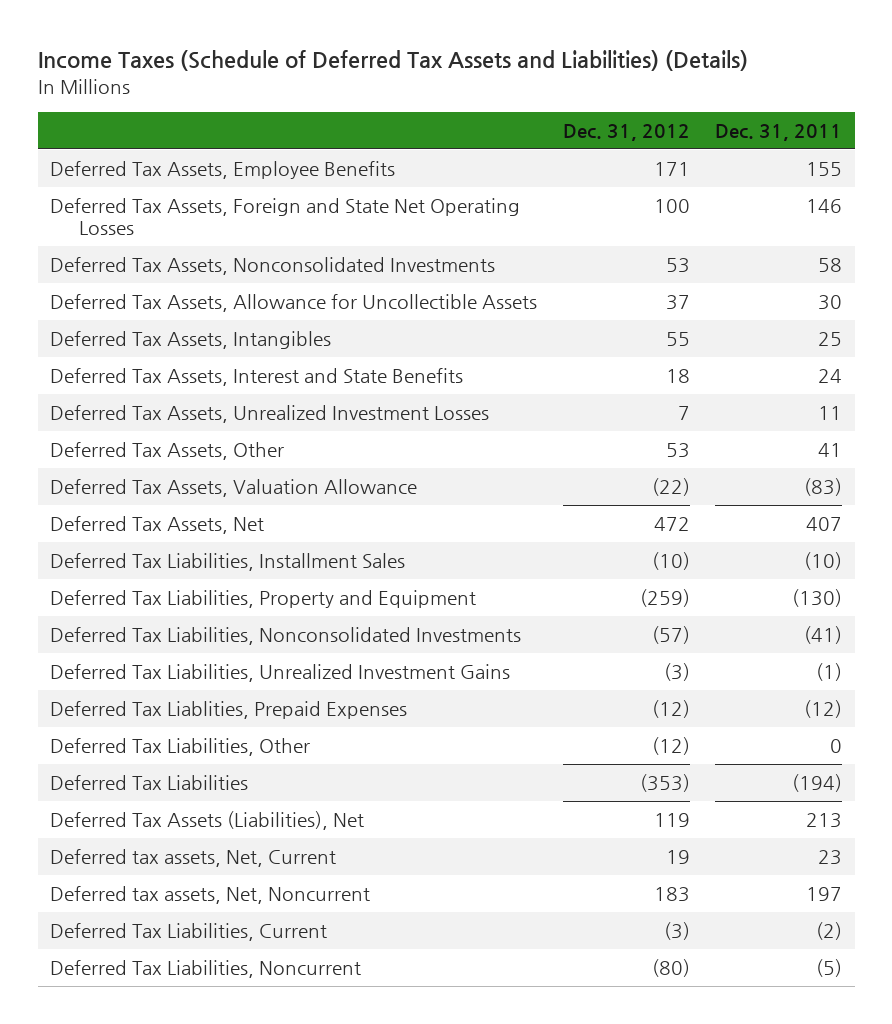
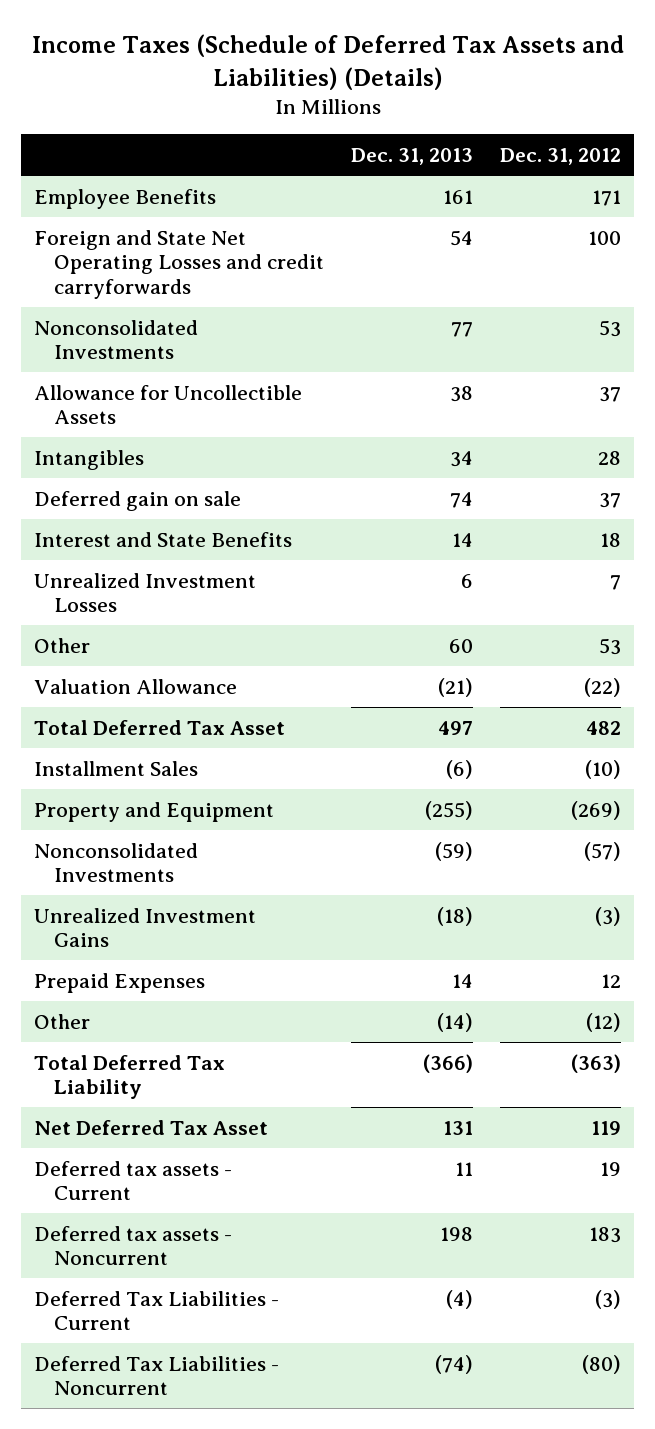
[715,123,843,141] Dec. 31, 2011 -> none
none -> [350,147,473,165] Dec. 31, 2013
[50,701,408,720] Deferred Tax Liablities, Prepaid Expenses -> none
[50,161,396,180] Deferred Tax Assets, Employee Benefits -> [34,188,217,209] Employee Benefits
[50,198,521,236] Deferred Tax Assets, Foreign and State Net Operating Losses -> [34,229,324,299] Foreign and State Net Operating Losses and credit carryforwards
[50,257,496,276] Deferred Tax Assets, Nonconsolidated Investments -> [34,319,199,360] Nonconsolidated Investments
[50,294,538,313] Deferred Tax Assets, Allowance for Uncollectible Assets -> [34,384,303,425] Allowance for Uncollectible Assets
[50,331,332,350] Deferred Tax Assets, Intangibles -> [34,449,145,470] Intangibles
[665,332,690,347] 55 -> [597,450,621,465] 28
none -> [34,490,242,511] Deferred gain on sale
[50,368,464,387] Deferred Tax Assets, Interest and State Benefits -> [34,531,293,547] Interest and State Benefits
[50,405,490,424] Deferred Tax Assets, Unrealized Investment Losses -> [34,572,257,613] Unrealized Investment Losses
[50,442,285,461] Deferred Tax Assets, Other -> [34,637,91,653] Other
[50,479,418,498] Deferred Tax Assets, Valuation Allowance -> [34,678,238,694] Valuation Allowance
[50,516,265,535] Deferred Tax Assets, Net -> [34,719,286,735] Total Deferred Tax Asset
[653,517,690,532] 472 -> [585,720,621,735] 482
[50,553,406,572] Deferred Tax Liabilities, Installment Sales -> [34,760,199,776] Installment Sales
[50,590,477,609] Deferred Tax Liabilities, Property and Equipment -> [34,801,275,822] Property and Equipment
[639,589,690,608] (259) -> [570,800,621,820] (269)
[50,627,522,646] Deferred Tax Liabilities, Nonconsolidated Investments -> [34,842,199,883] Nonconsolidated Investments
[50,664,511,683] Deferred Tax Liabilities, Unrealized Investment Gains -> [34,907,257,948] Unrealized Investment Gains
none -> [34,972,206,993] Prepaid Expenses
[50,738,311,757] Deferred Tax Liabilities, Other -> [34,1013,91,1029] Other
[50,775,249,791] Deferred Tax Liabilities -> [34,1054,226,1100] Total Deferred Tax Liability
[639,774,690,793] (353) -> [570,1053,621,1073] (363)
[50,811,365,831] Deferred Tax Assets (Liabilities), Net -> [34,1119,269,1135] Net Deferred Tax Asset
[50,849,337,868] Deferred tax assets, Net, Current -> [34,1160,233,1201] Deferred tax assets - Current
[50,886,371,905] Deferred tax assets, Net, Noncurrent -> [34,1225,233,1266] Deferred tax assets - Noncurrent
[50,923,328,942] Deferred Tax Liabilities, Current -> [34,1290,280,1331] Deferred Tax Liabilities - Current
[50,960,362,979] Deferred Tax Liabilities, Noncurrent -> [34,1355,280,1396] Deferred Tax Liabilities - Noncurrent

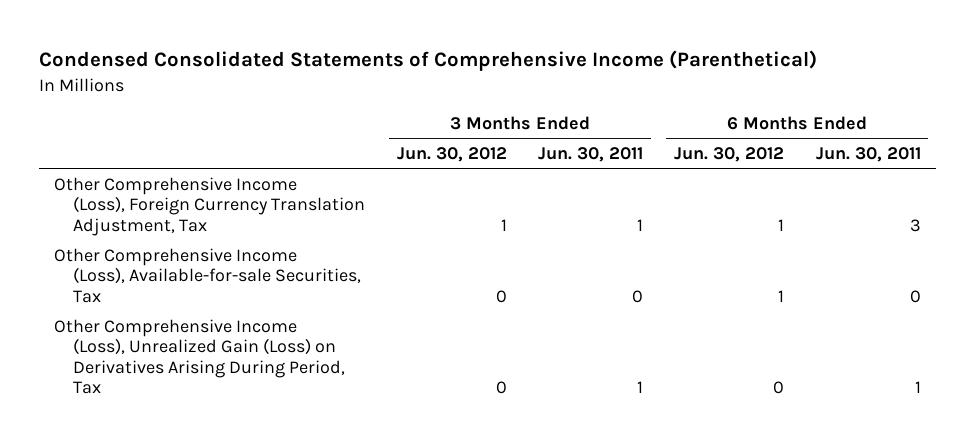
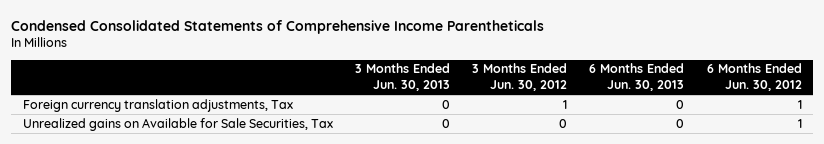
[38,50,817,72] Condensed Consolidated Statements of Comprehensive Income (Parenthetical) -> [11,19,545,34] Condensed Consolidated Statements of Comprehensive Income Parentheticals
[537,146,643,162] Jun. 30, 2011 -> none
[815,146,921,162] Jun. 30, 2011 -> none
none -> [354,63,450,92] 3 Months Ended Jun. 30, 2013
none -> [589,63,685,92] 6 Months Ended Jun. 30, 2013
[54,318,346,395] Other Comprehensive Income (Loss), Unrealized Gain (Loss) on Derivatives Arising During Period, Tax -> none
[54,176,366,236] Other Comprehensive Income (Loss), Foreign Currency Translation Adjustment, Tax -> [22,98,293,112] Foreign currency translation adjustments, Tax
[54,247,362,303] Other Comprehensive Income (Loss), Available-for-sale Securities, Tax -> [22,117,333,131] Unrealized gains on Available for Sale Securities, Tax

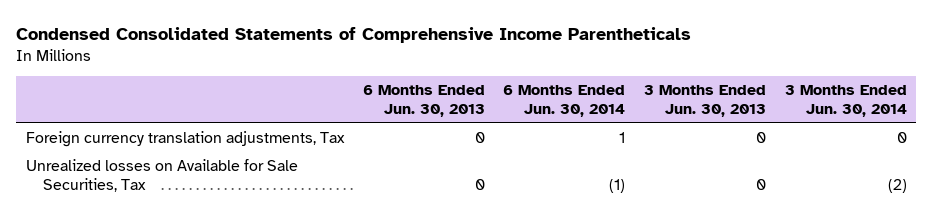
[472,63,568,92] 3 Months Ended Jun. 30, 2012 -> none
[706,63,802,92] 6 Months Ended Jun. 30, 2012 -> none
none -> [503,85,626,117] 6 Months Ended Jun. 30, 2014
none -> [784,85,907,117] 3 Months Ended Jun. 30, 2014
[22,117,333,131] Unrealized gains on Available for Sale Securities, Tax -> [25,159,298,192] Unrealized losses on Available for Sale Securities, Tax

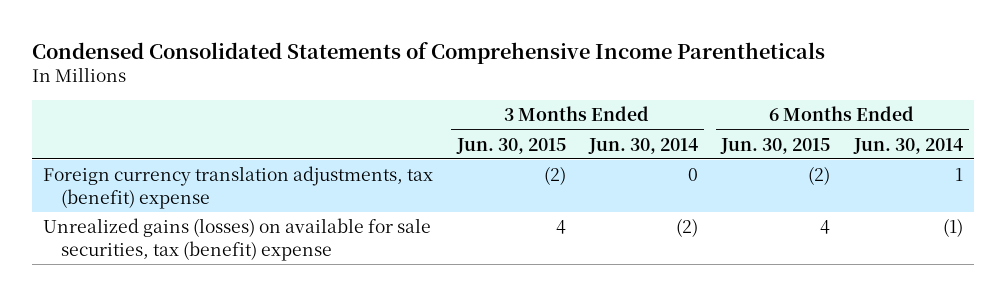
[362,85,485,117] 6 Months Ended Jun. 30, 2013 -> none
[644,85,767,117] 3 Months Ended Jun. 30, 2013 -> none
none -> [455,137,566,154] Jun. 30, 2015
none -> [720,137,831,154] Jun. 30, 2015
[25,131,345,148] Foreign currency translation adjustments, Tax -> [43,166,434,209] Foreign currency translation adjustments, tax (benefit) expense
[25,159,298,192] Unrealized losses on Available for Sale Securities, Tax -> [43,218,432,261] Unrealized gains (losses) on available for sale securities, tax (benefit) expense

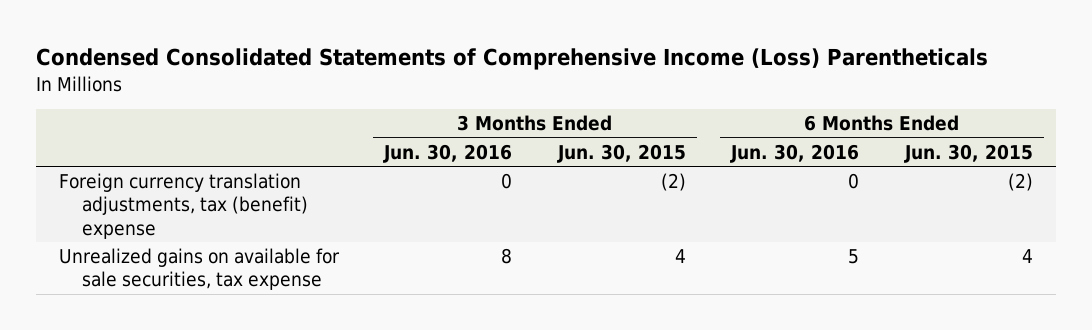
[31,41,825,64] Condensed Consolidated Statements of Comprehensive Income Parentheticals -> [36,48,989,71] Condensed Consolidated Statements of Comprehensive Income (Loss) Parentheticals
[587,137,698,154] Jun. 30, 2014 -> none
[852,137,963,154] Jun. 30, 2014 -> none
none -> [383,143,513,163] Jun. 30, 2016
none -> [730,143,860,163] Jun. 30, 2016
[43,218,432,261] Unrealized gains (losses) on available for sale securities, tax (benefit) expense -> [58,248,340,291] Unrealized gains on available for sale securities, tax expense

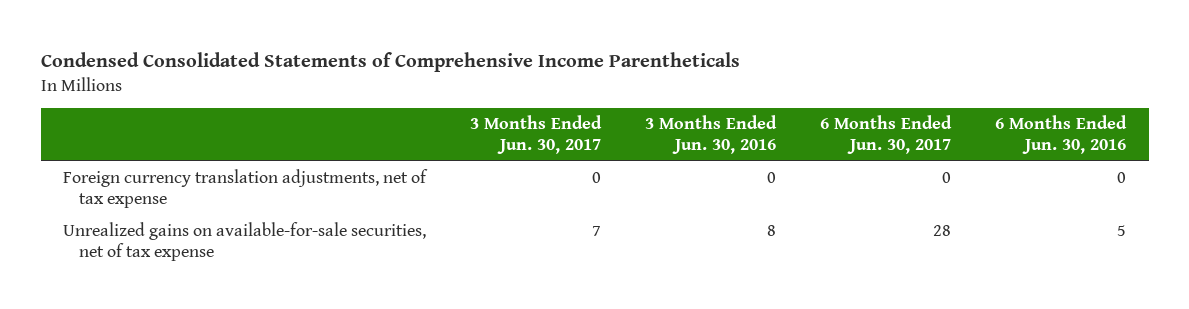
[36,48,989,71] Condensed Consolidated Statements of Comprehensive Income (Loss) Parentheticals -> [40,52,740,73] Condensed Consolidated Statements of Comprehensive Income Parentheticals
[556,143,686,163] Jun. 30, 2015 -> none
[903,143,1033,163] Jun. 30, 2015 -> none
none -> [469,115,602,155] 3 Months Ended Jun. 30, 2017
none -> [820,115,953,155] 6 Months Ended Jun. 30, 2017
[58,173,309,239] Foreign currency translation adjustments, tax (benefit) expense -> [62,169,428,209] Foreign currency translation adjustments, net of tax expense
[58,248,340,291] Unrealized gains on available for sale securities, tax expense -> [62,222,426,262] Unrealized gains on available-for-sale securities, net of tax expense

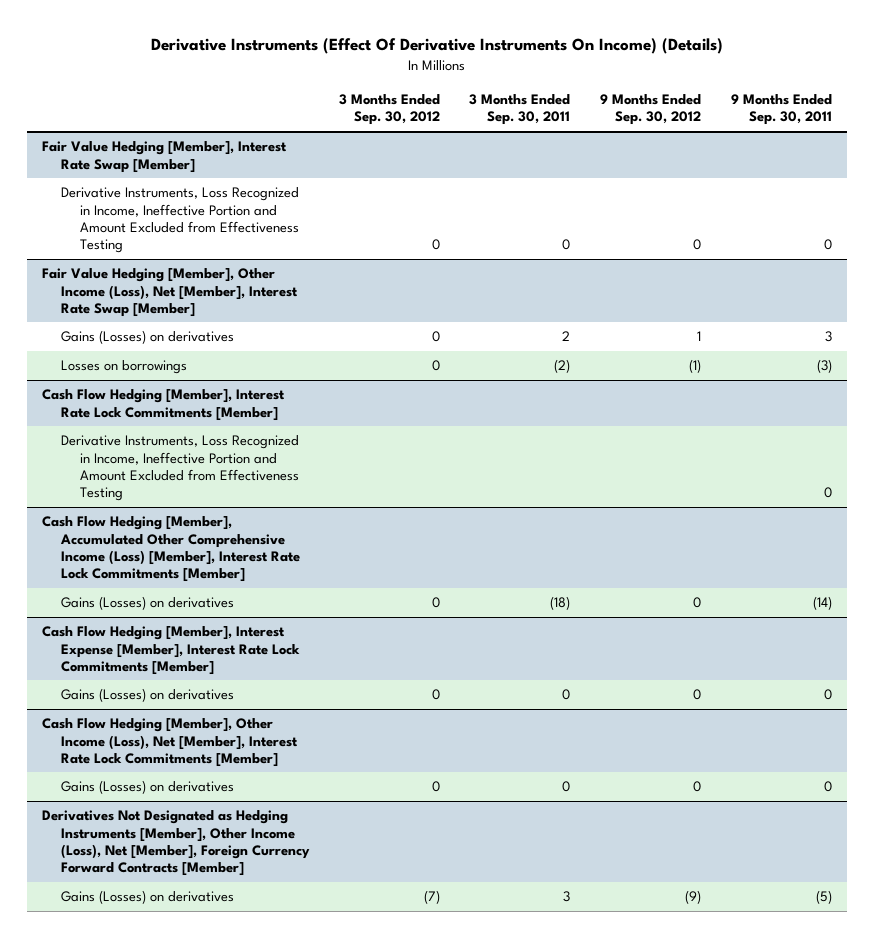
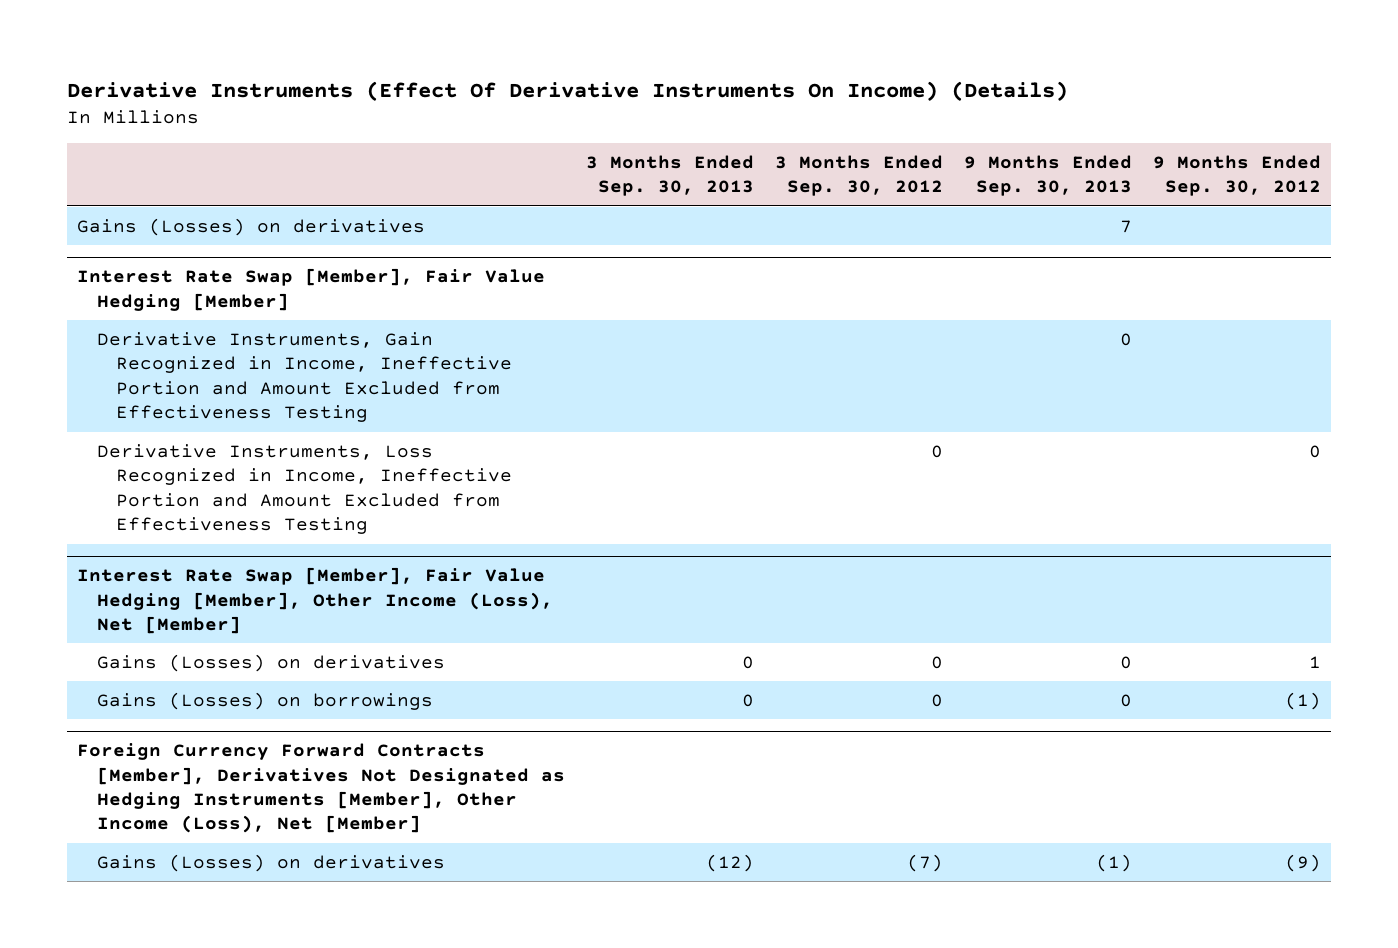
[469,94,571,126] 3 Months Ended Sep. 30, 2011 -> none
[730,94,832,126] 9 Months Ended Sep. 30, 2011 -> none
none -> [585,154,754,197] 3 Months Ended Sep. 30, 2013
none -> [963,154,1132,197] 9 Months Ended Sep. 30, 2013
none -> [77,217,426,236] Gains (Losses) on derivatives
[42,141,288,173] Fair Value Hedging [Member], Interest Rate Swap [Member] -> [77,268,546,311] Interest Rate Swap [Member], Fair Value Hedging [Member]
none -> [96,331,513,423] Derivative Instruments, Gain Recognized in Income, Ineffective Portion and Amount Excluded from Effectiveness Testing
[42,268,298,317] Fair Value Hedging [Member], Other Income (Loss), Net [Member], Interest Rate Swap [Member] -> [77,567,553,634] Interest Rate Swap [Member], Fair Value Hedging [Member], Other Income (Loss), Net [Member]
[42,389,286,421] Cash Flow Hedging [Member], Interest Rate Lock Commitments [Member] -> none
[60,435,299,502] Derivative Instruments, Loss Recognized in Income, Ineffective Portion and Amount Excluded from Effectiveness Testing -> none
[42,516,300,583] Cash Flow Hedging [Member], Accumulated Other Comprehensive Income (Loss) [Member], Interest Rate Lock Commitments [Member] -> none
[60,596,234,611] Gains (Losses) on derivatives -> none
[42,626,300,675] Cash Flow Hedging [Member], Interest Expense [Member], Interest Rate Lock Commitments [Member] -> none
[60,688,234,703] Gains (Losses) on derivatives -> none
[42,718,298,767] Cash Flow Hedging [Member], Other Income (Loss), Net [Member], Interest Rate Lock Commitments [Member] -> none
[60,780,234,795] Gains (Losses) on derivatives -> none
[60,360,187,375] Losses on borrowings -> [96,691,433,710] Gains (Losses) on borrowings
[42,810,310,877] Derivatives Not Designated as Hedging Instruments [Member], Other Income (Loss), Net [Member], Foreign Currency Forward Contracts [Member] -> [77,743,565,834] Foreign Currency Forward Contracts [Member], Derivatives Not Designated as Hedging Instruments [Member], Other Income (Loss), Net [Member]

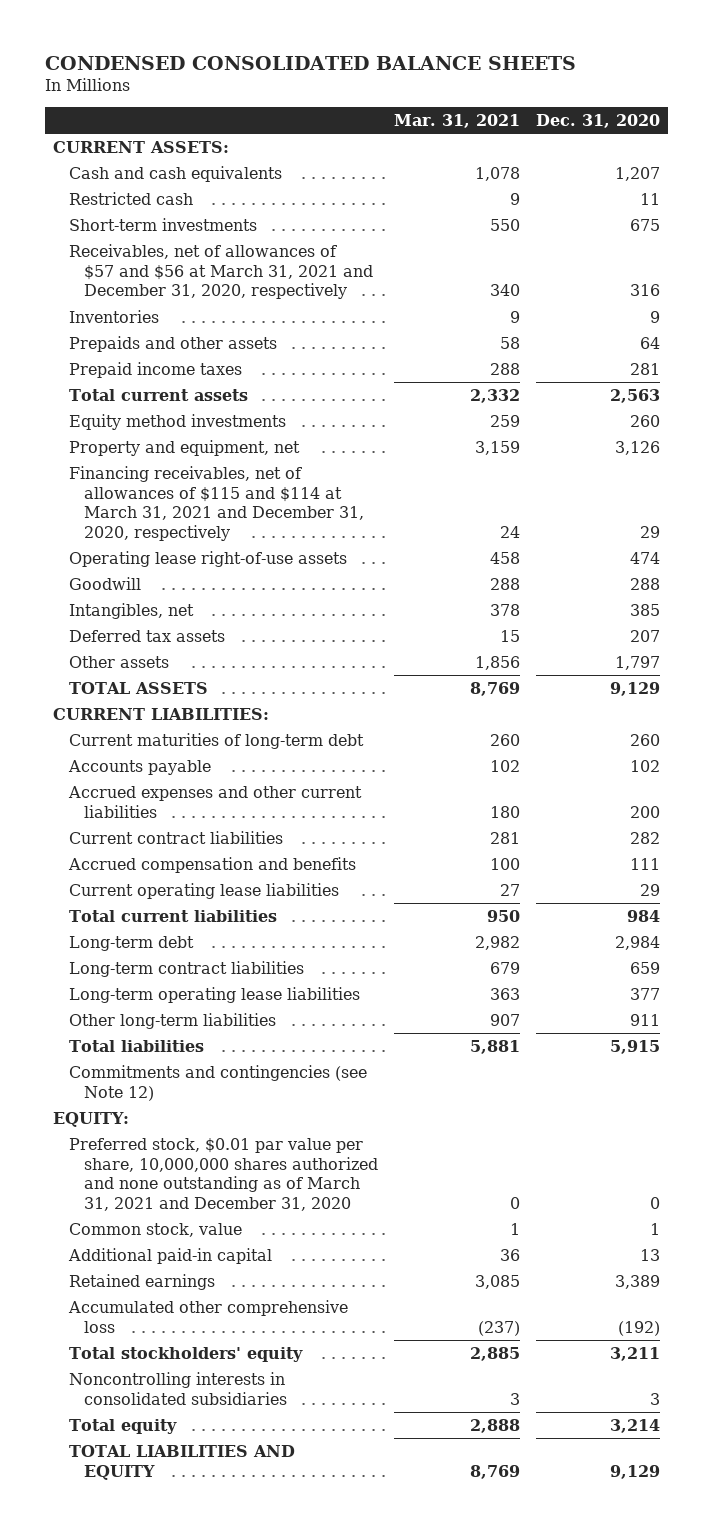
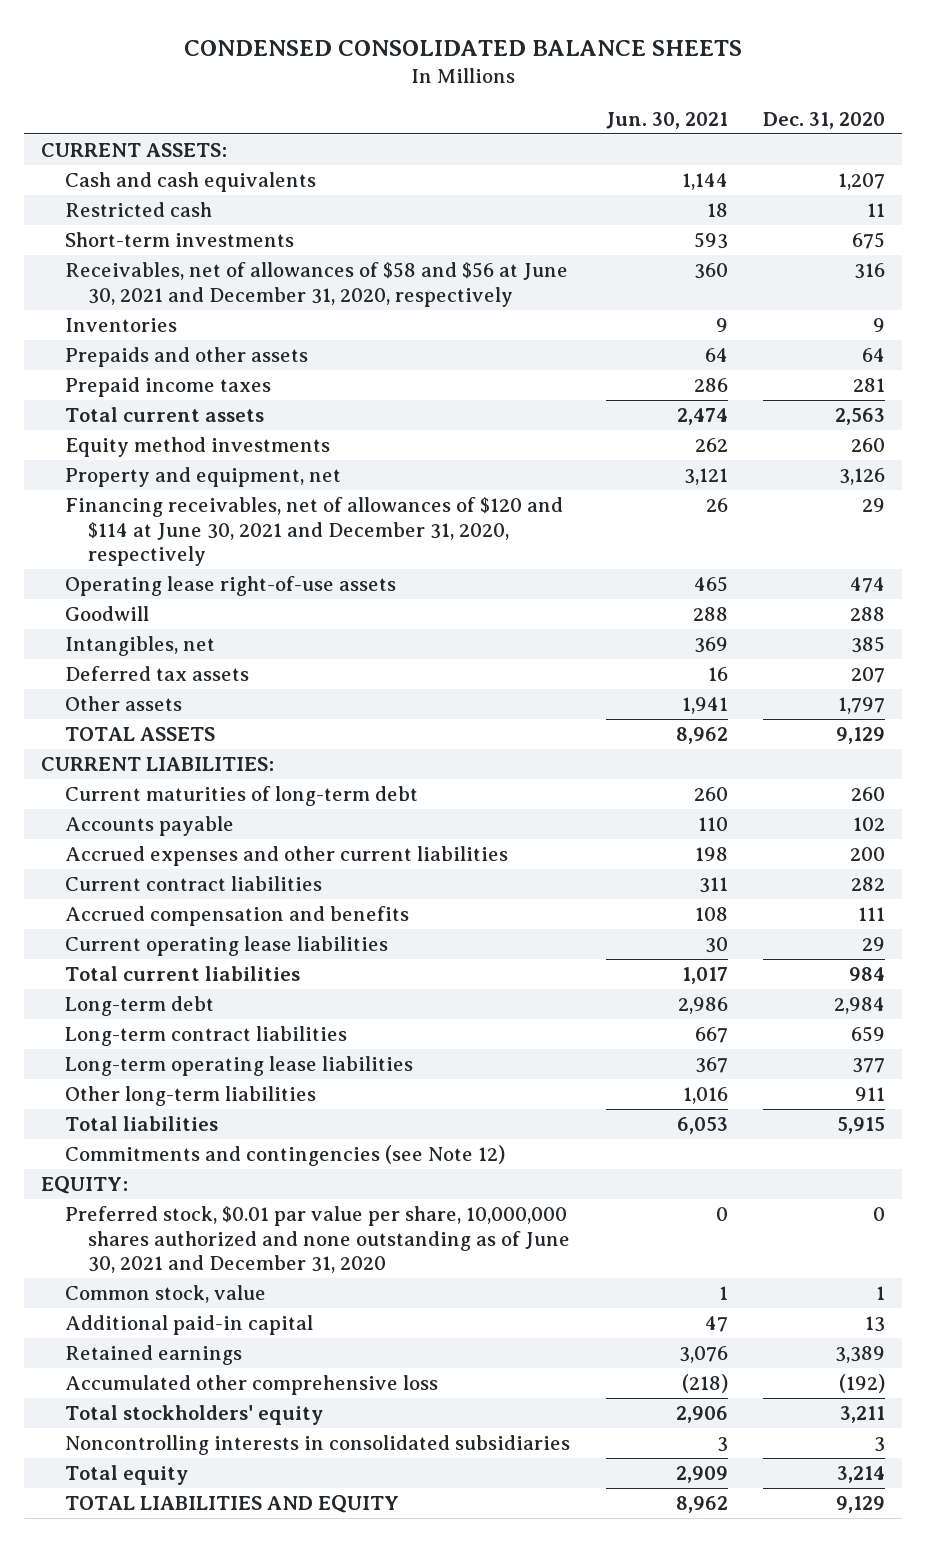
[394,113,521,128] Mar. 31, 2021 -> none
none -> [605,111,728,129] Jun. 30, 2021
[68,243,374,300] Receivables, net of allowances of $57 and $56 at March 31, 2021 and December 31, 2020, respectively -> [64,262,568,307] Receivables, net of allowances of $58 and $56 at June 30, 2021 and December 31, 2020, respectively
[68,465,365,542] Financing receivables, net of allowances of $115 and $114 at March 31, 2021 and December 31, 2020, respectively -> [64,497,563,566] Financing receivables, net of allowances of $120 and $114 at June 30, 2021 and December 31, 2020, respectively
[68,1137,379,1212] Preferred stock, $0.01 par value per share, 10,000,000 shares authorized and none outstanding as of March 31, 2021 and December 31, 2020 -> [64,1206,571,1273] Preferred stock, $0.01 par value per share, 10,000,000 shares authorized and none outstanding as of June 30, 2021 and December 31, 2020

